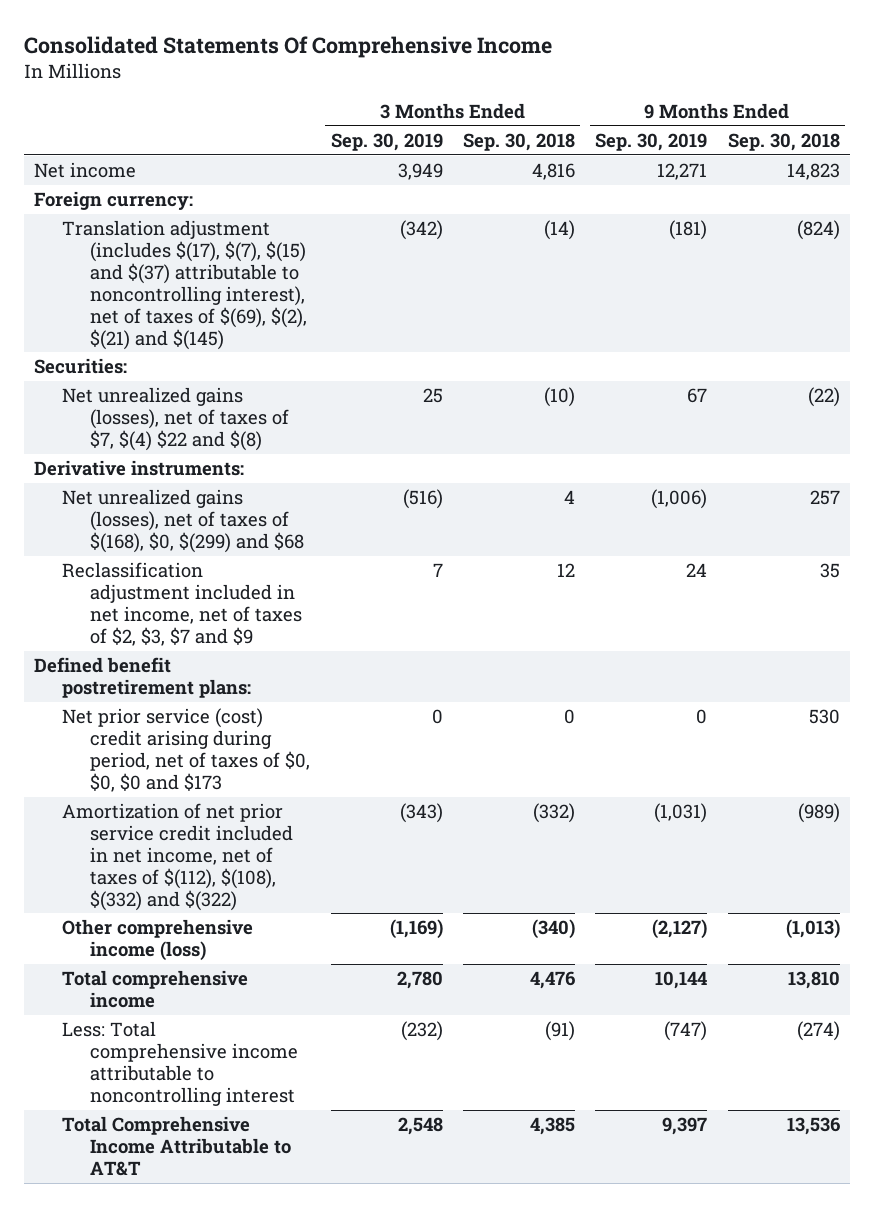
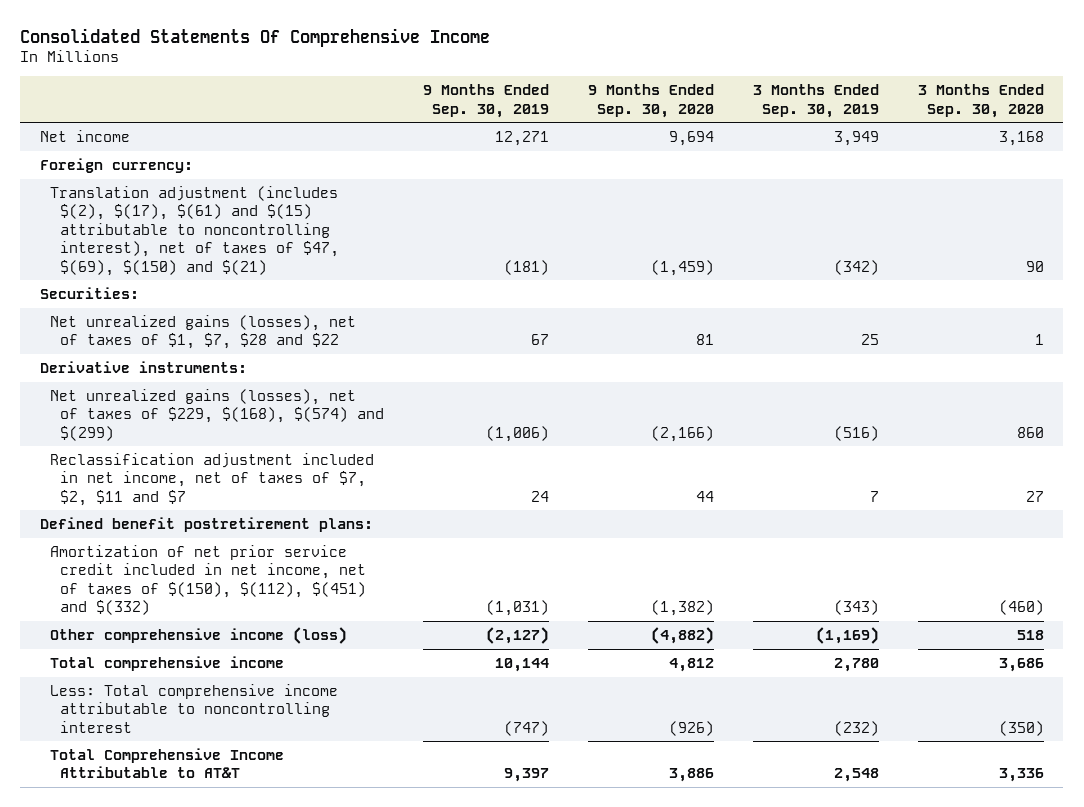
[462,132,575,151] Sep. 30, 2018 -> none
[727,132,840,151] Sep. 30, 2018 -> none
none -> [588,84,715,118] 9 Months Ended Sep. 30, 2020
none -> [917,84,1044,118] 3 Months Ended Sep. 30, 2020
[62,220,308,350] Translation adjustment (includes $(17), $(7), $(15) and $(37) attributable to noncontrolling interest), net of taxes of $(69), $(2), $(21) and $(145) -> [49,185,340,276] Translation adjustment (includes $(2), $(17), $(61) and $(15) attributable to noncontrolling interest), net of taxes of $47, $(69), $(150) and $(21)
[62,387,290,451] Net unrealized gains (losses), net of taxes of $7, $(4) $22 and $(8) -> [49,314,356,350] Net unrealized gains (losses), net of taxes of $1, $7, $28 and $22
[62,489,305,553] Net unrealized gains (losses), net of taxes of $(168), $0, $(299) and $68 -> [49,388,385,441] Net unrealized gains (losses), net of taxes of $229, $(168), $(574) and $(299)
[62,562,303,646] Reclassification adjustment included in net income, net of taxes of $2, $3, $7 and $9 -> [49,452,374,506] Reclassification adjustment included in net income, net of taxes of $7, $2, $11 and $7
[62,708,311,792] Net prior service (cost) credit arising during period, net of taxes of $0, $0, $0 and $173 -> none
[62,803,294,911] Amortization of net prior service credit included in net income, net of taxes of $(112), $(108), $(332) and $(322) -> [49,544,367,616] Amortization of net prior service credit included in net income, net of taxes of $(150), $(112), $(451) and $(332)

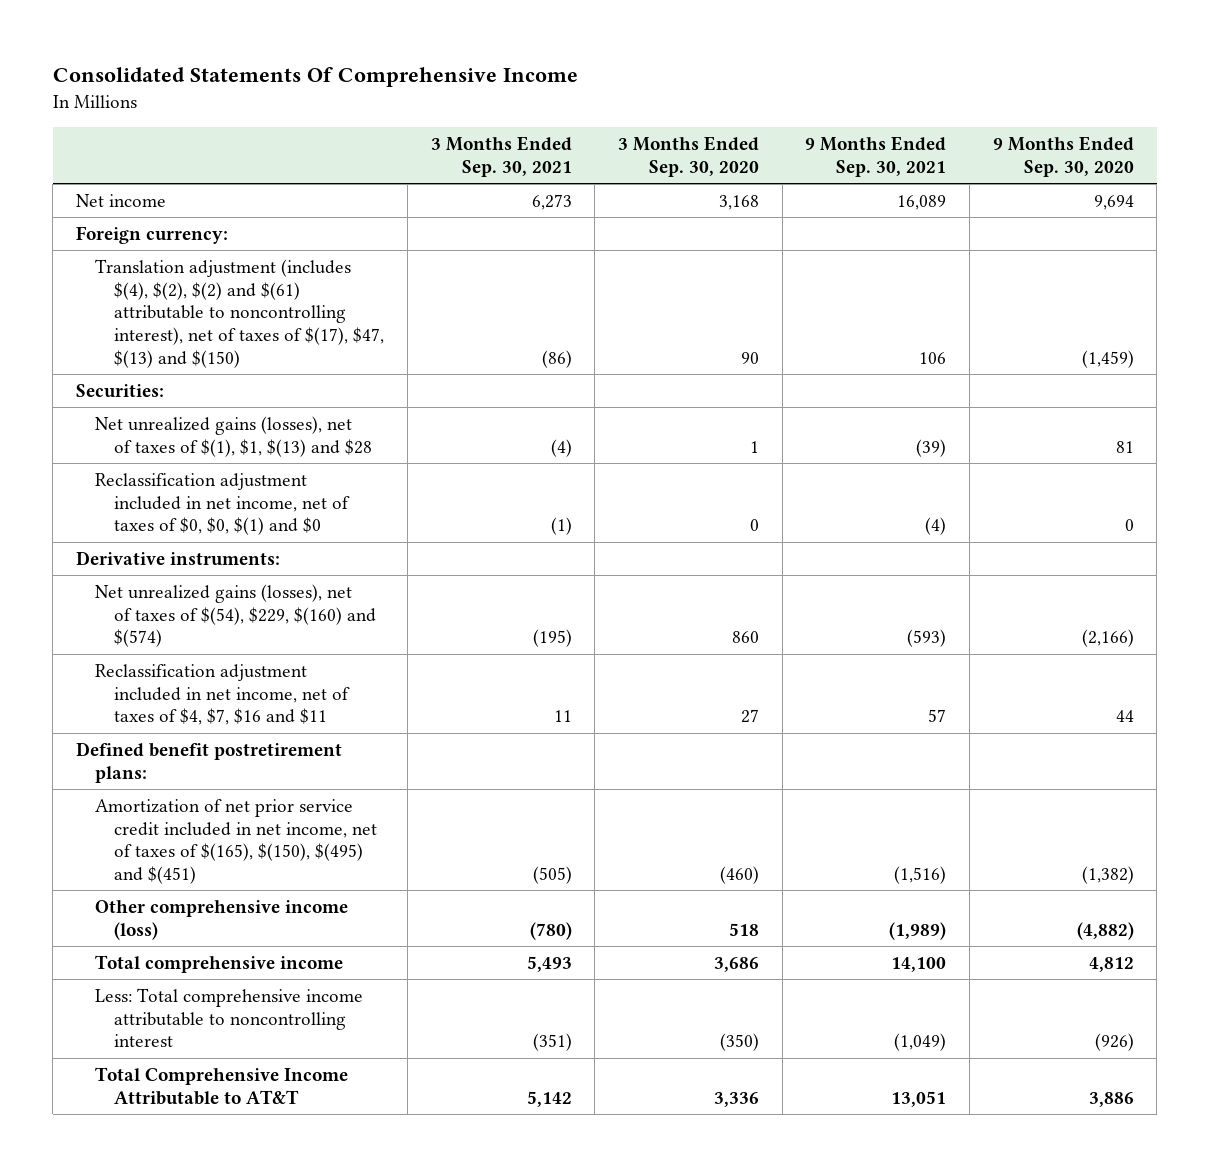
[423,84,550,118] 9 Months Ended Sep. 30, 2019 -> none
[752,84,879,118] 3 Months Ended Sep. 30, 2019 -> none
none -> [430,135,572,177] 3 Months Ended Sep. 30, 2021
none -> [805,135,947,177] 9 Months Ended Sep. 30, 2021
[49,185,340,276] Translation adjustment (includes $(2), $(17), $(61) and $(15) attributable to noncontrolling interest), net of taxes of $47, $(69), $(150) and $(21) -> [95,258,385,368] Translation adjustment (includes $(4), $(2), $(2) and $(61) attributable to noncontrolling interest), net of taxes of $(17), $47, $(13) and $(150)
[49,314,356,350] Net unrealized gains (losses), net of taxes of $1, $7, $28 and $22 -> [95,415,373,457] Net unrealized gains (losses), net of taxes of $(1), $1, $(13) and $28
none -> [95,472,351,536] Reclassification adjustment included in net income, net of taxes of $0, $0, $(1) and $0
[49,388,385,441] Net unrealized gains (losses), net of taxes of $229, $(168), $(574) and $(299) -> [95,583,377,648] Net unrealized gains (losses), net of taxes of $(54), $229, $(160) and $(574)
[49,452,374,506] Reclassification adjustment included in net income, net of taxes of $7, $2, $11 and $7 -> [95,663,351,726] Reclassification adjustment included in net income, net of taxes of $4, $7, $16 and $11
[49,544,367,616] Amortization of net prior service credit included in net income, net of taxes of $(150), $(112), $(451) and $(332) -> [95,798,378,885] Amortization of net prior service credit included in net income, net of taxes of $(165), $(150), $(495) and $(451)

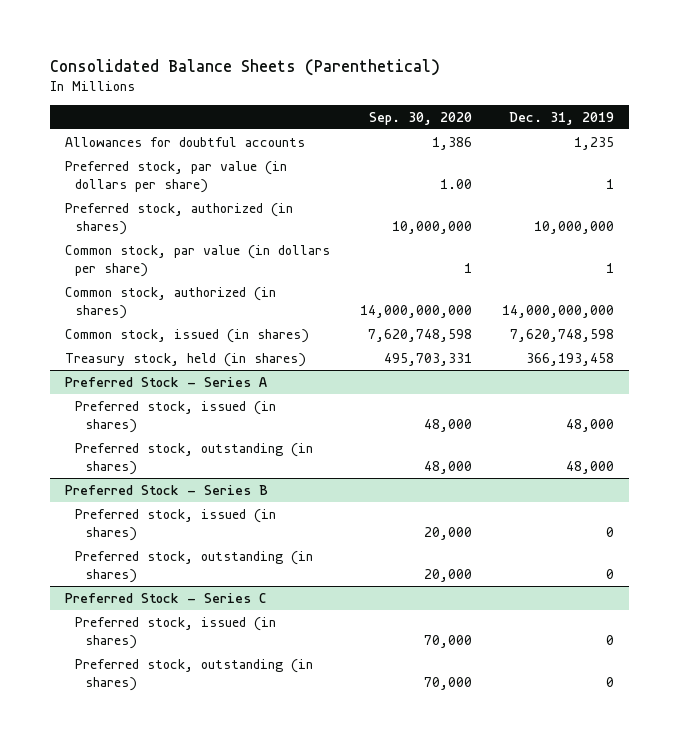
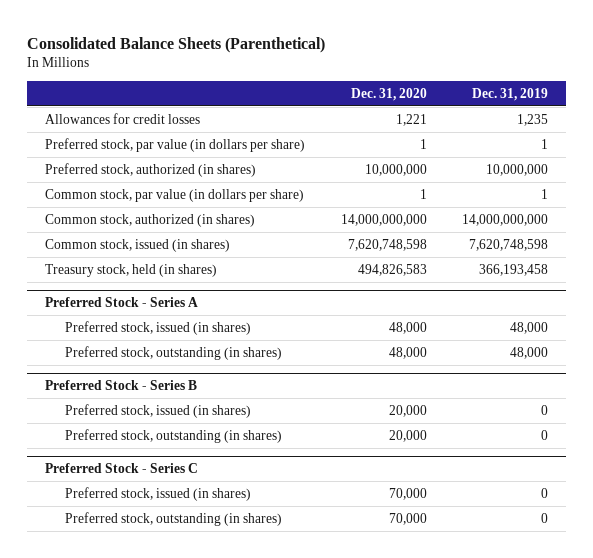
[369,111,473,125] Sep. 30, 2020 -> none
none -> [350,87,427,101] Dec. 31, 2020
[64,136,305,147] Allowances for doubtful accounts -> [44,112,200,124] Allowances for credit losses

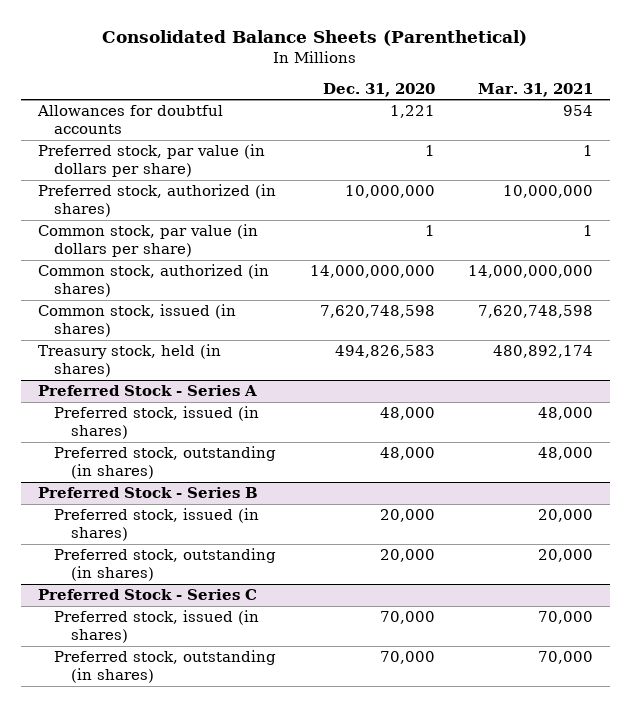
[472,87,549,101] Dec. 31, 2019 -> none
none -> [477,82,593,97] Mar. 31, 2021
[44,112,200,124] Allowances for credit losses -> [36,105,223,135] Allowances for doubtful accounts

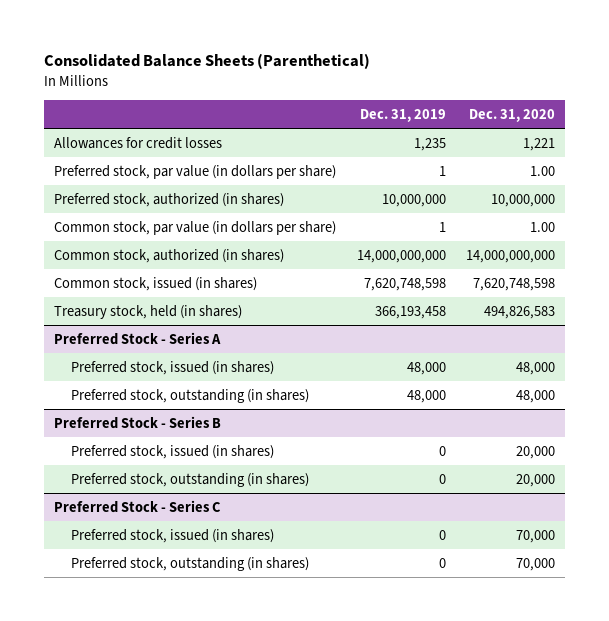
[477,82,593,97] Mar. 31, 2021 -> none
none -> [359,109,446,123] Dec. 31, 2019
[36,105,223,135] Allowances for doubtful accounts -> [54,136,223,149] Allowances for credit losses
[424,145,435,157] 1 -> [530,165,556,176] 1.00
[424,225,435,237] 1 -> [530,221,556,232] 1.00

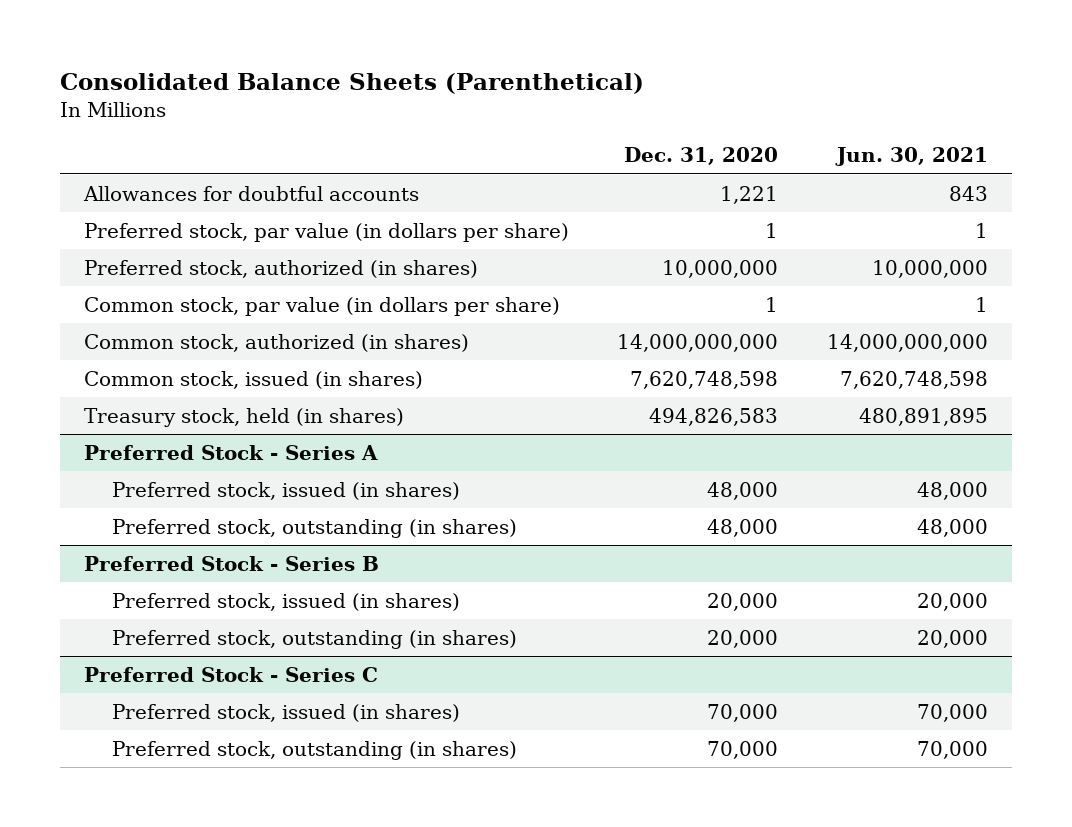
[359,109,446,123] Dec. 31, 2019 -> none
none -> [834,147,988,167] Jun. 30, 2021
[54,136,223,149] Allowances for credit losses -> [83,185,420,201] Allowances for doubtful accounts
[530,165,556,176] 1.00 -> [765,222,779,238] 1
[530,221,556,232] 1.00 -> [765,296,779,312] 1

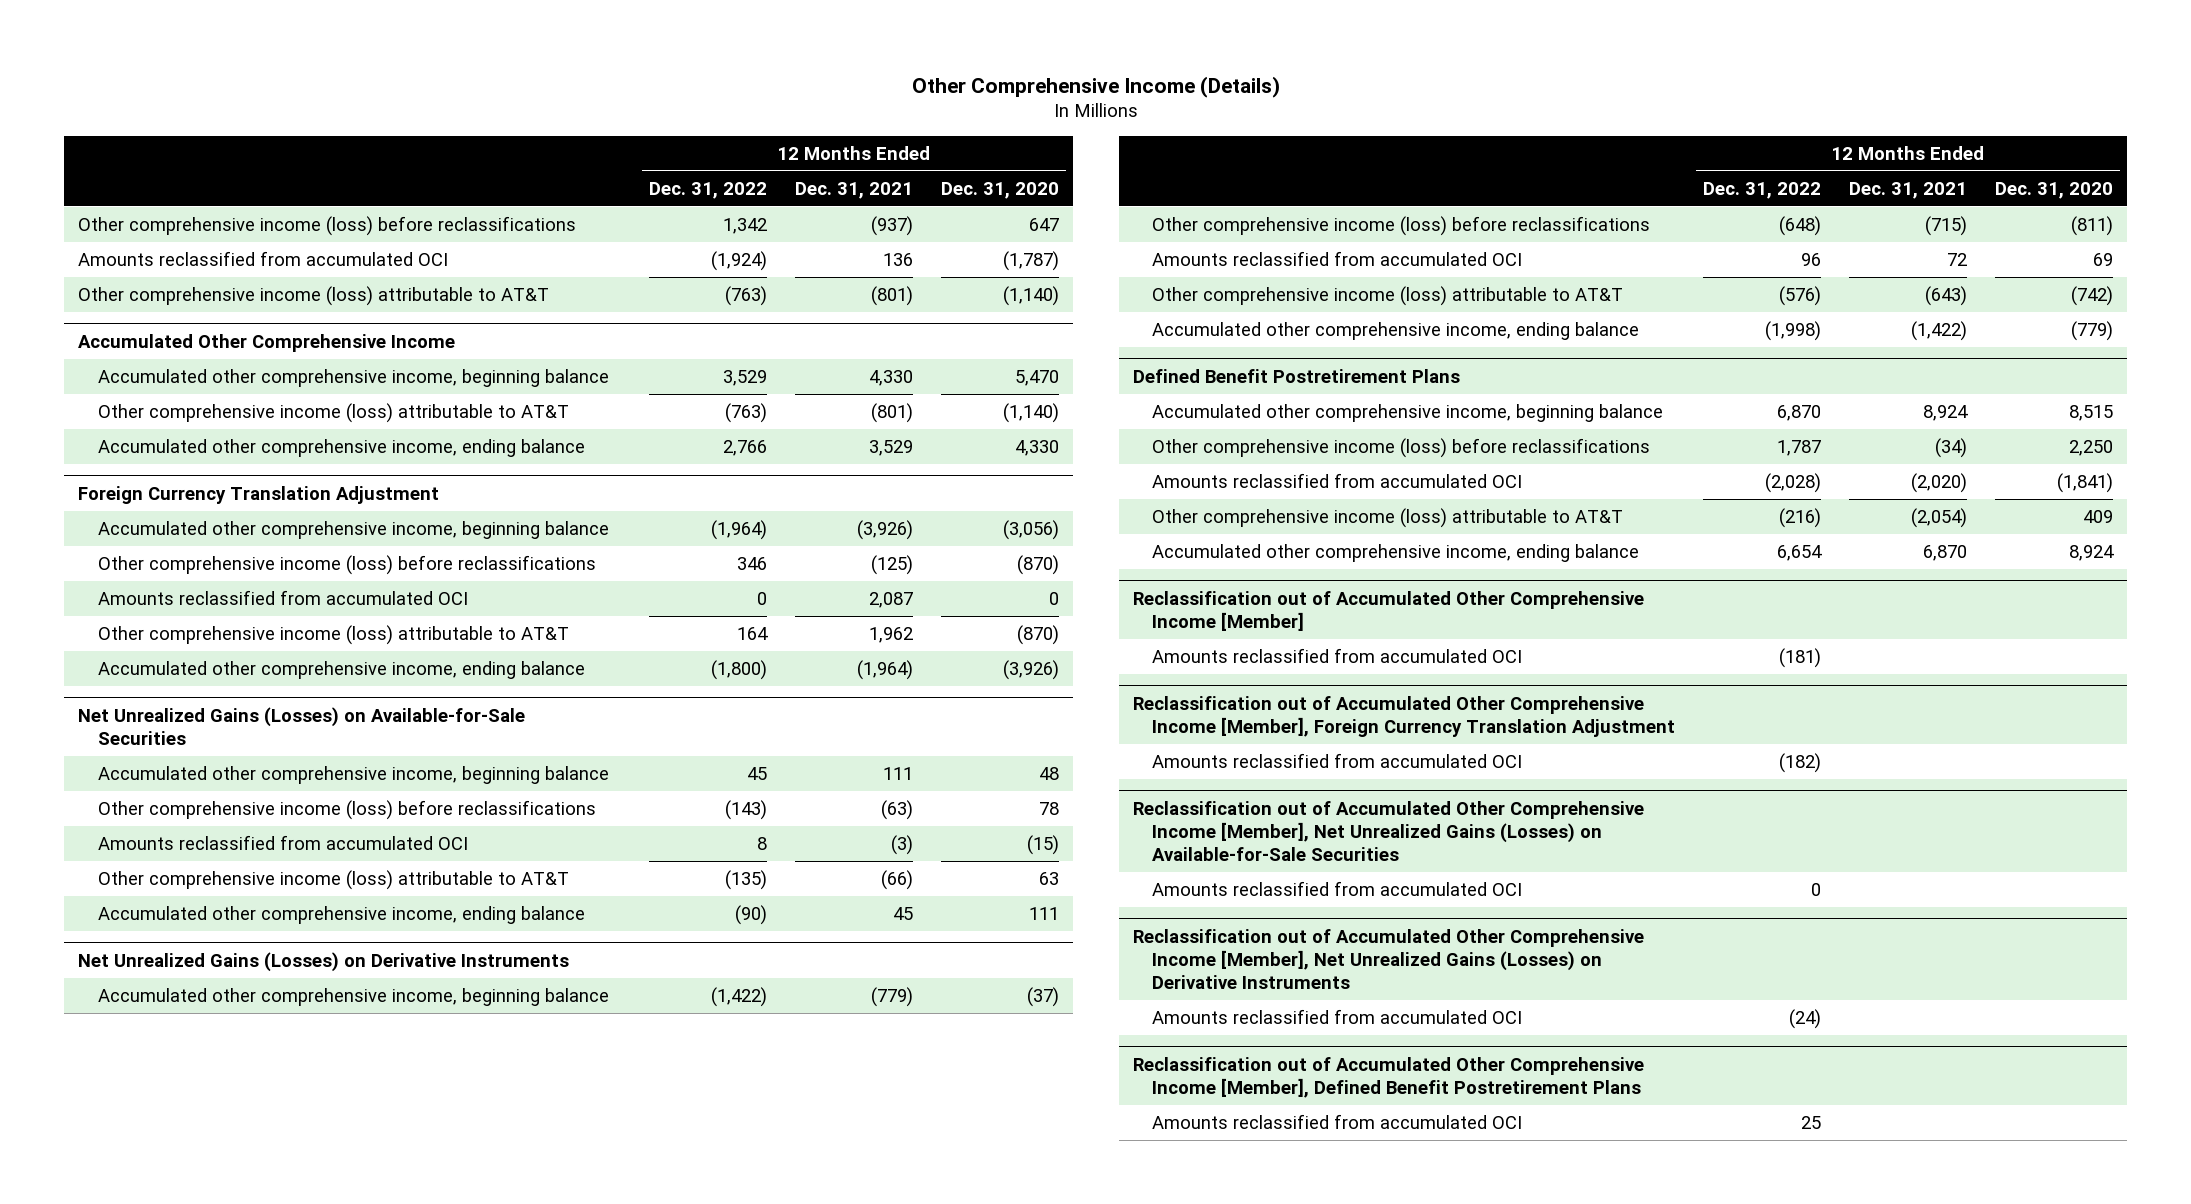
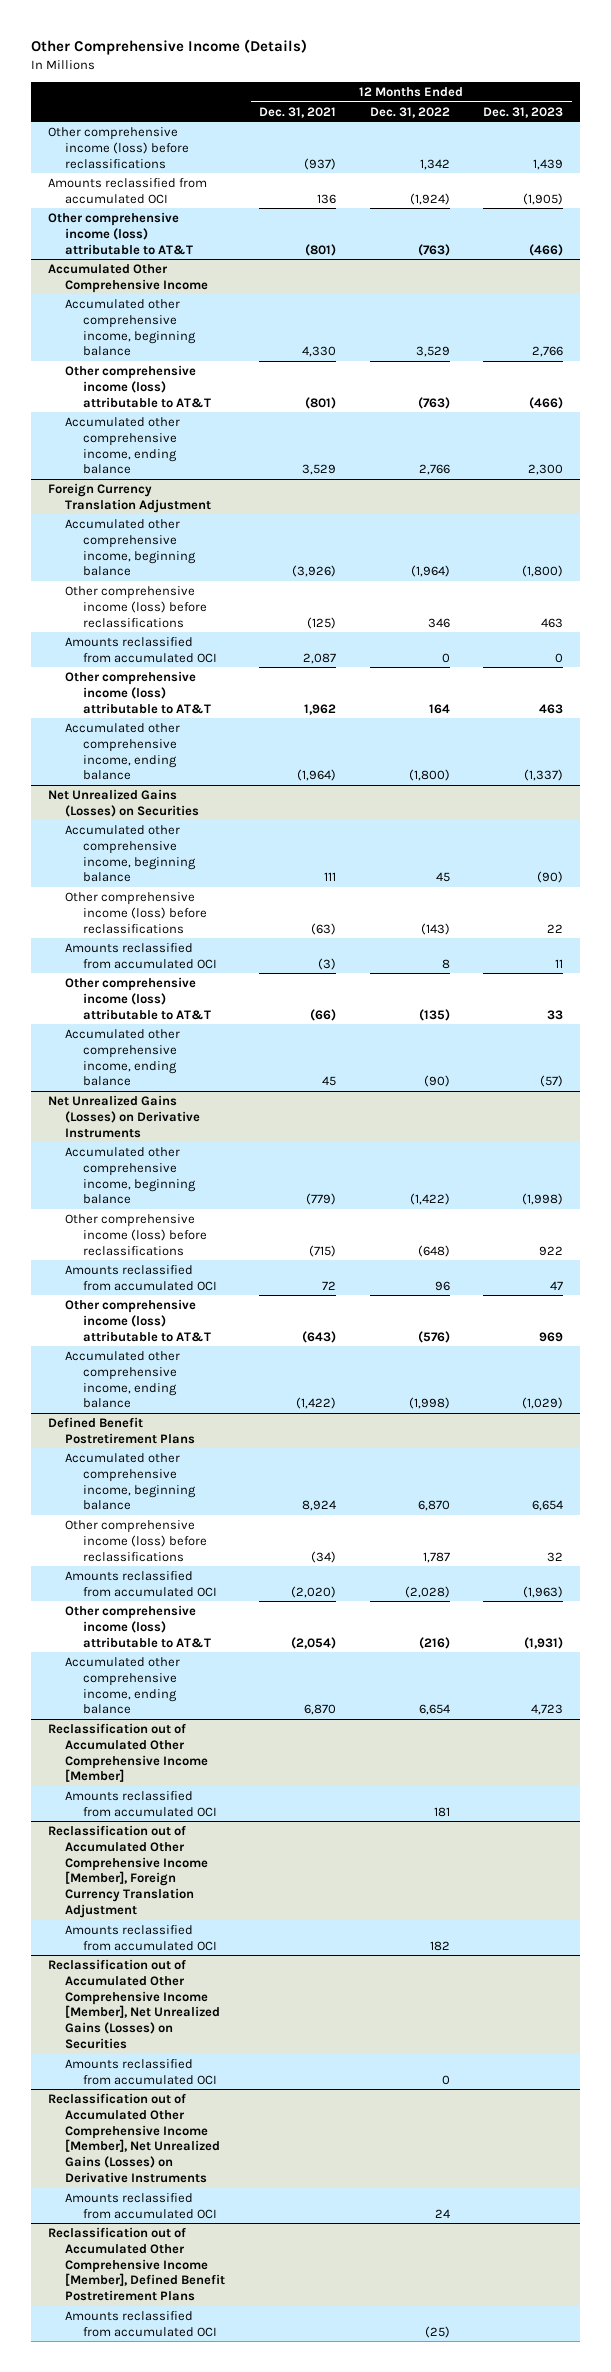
[940,181,1059,199] Dec. 31, 2020 -> none
none -> [483,106,564,118] Dec. 31, 2023
[78,706,526,745] Net Unrealized Gains (Losses) on Available-for-Sale Securities -> [47,788,200,817] Net Unrealized Gains (Losses) on Securities
[1779,648,1822,669] (181) -> [433,1806,450,1817] 181
[1779,753,1822,774] (182) -> [429,1940,450,1951] 182
[1132,800,1644,861] Reclassification out of Accumulated Other Comprehensive Income [Member], Net Unrealized Gains (Losses) on Available-for-Sale Securities -> [47,1958,221,2050] Reclassification out of Accumulated Other Comprehensive Income [Member], Net Unrealized Gains (Losses) on Securities
[1789,1009,1822,1030] (24) -> [434,2208,450,2218] 24
[1801,1116,1822,1130] 25 -> [424,2325,450,2338] (25)

